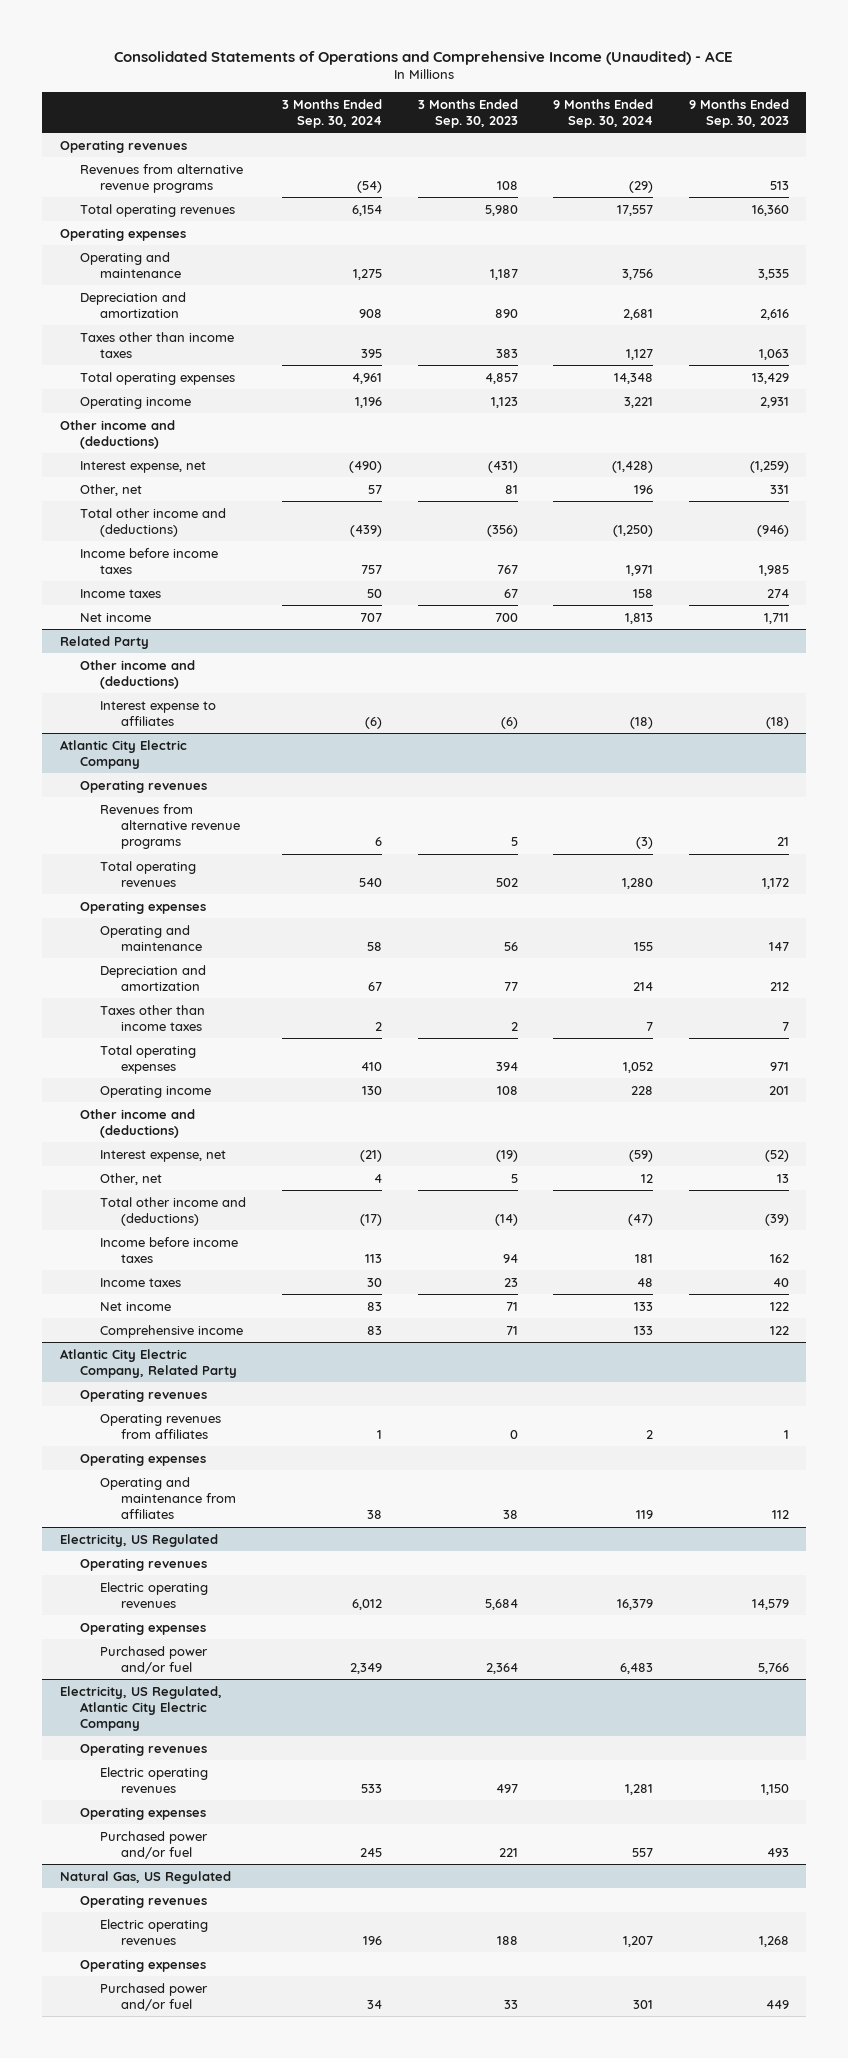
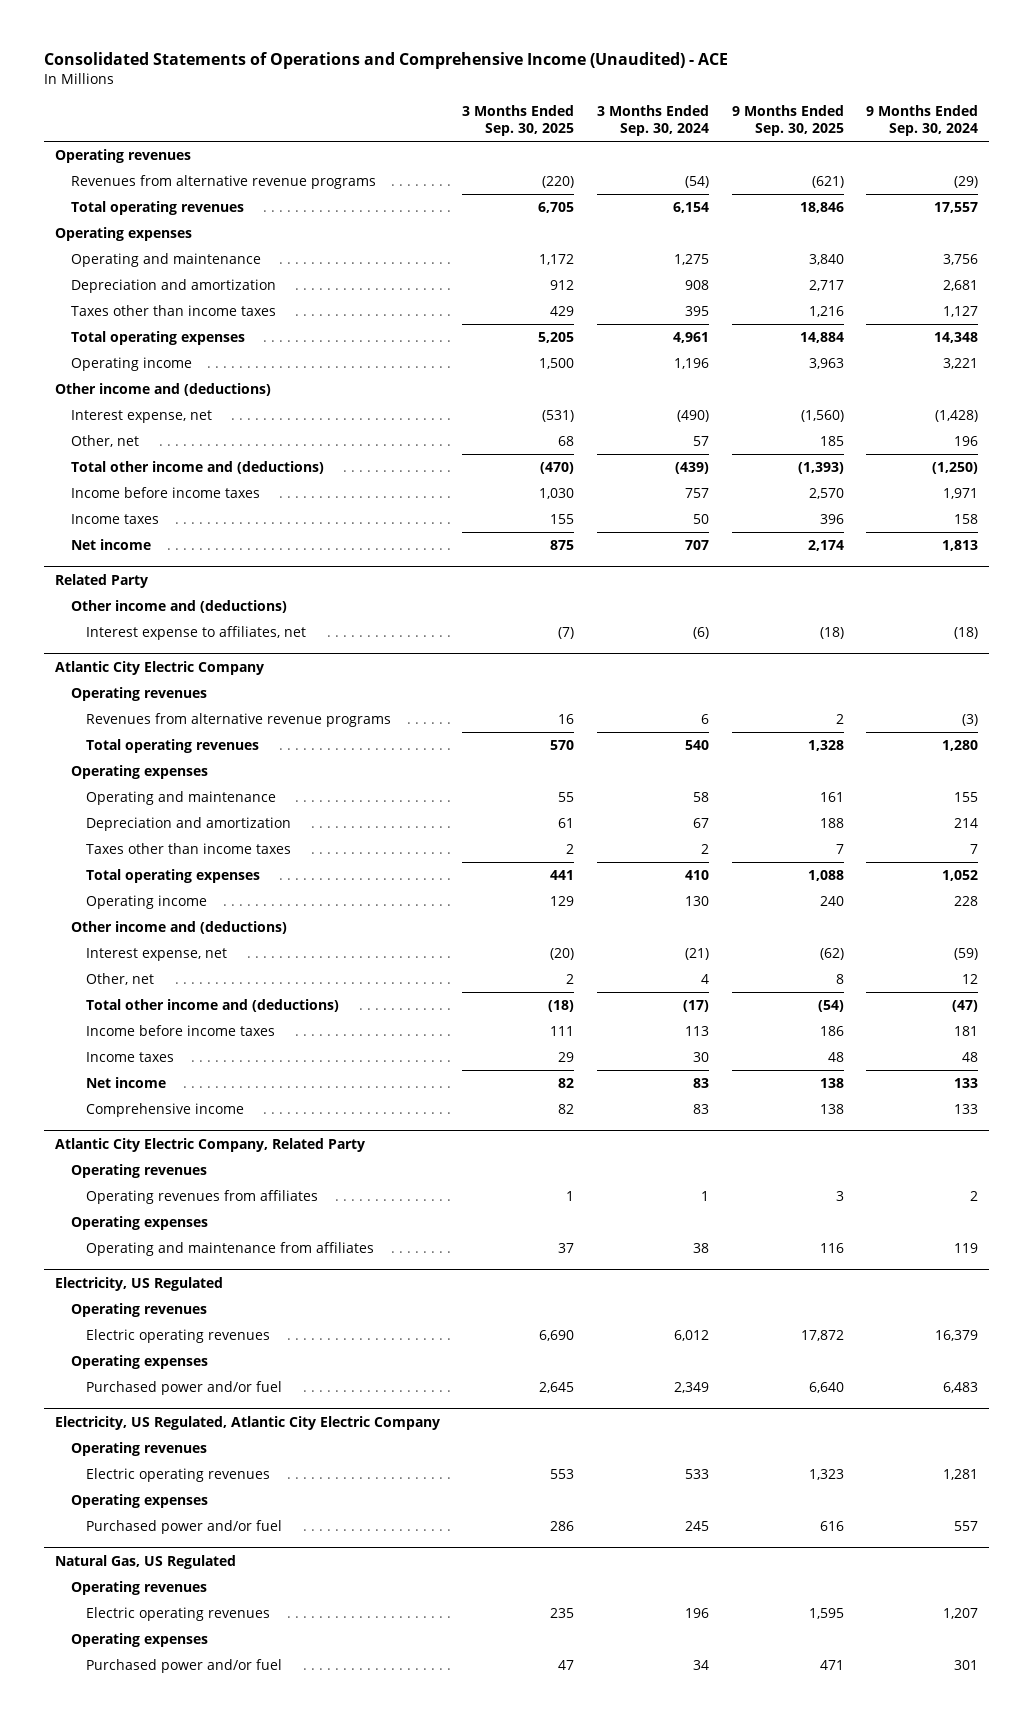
[417,98,518,129] 3 Months Ended Sep. 30, 2023 -> none
[688,98,789,129] 9 Months Ended Sep. 30, 2023 -> none
none -> [462,104,575,137] 3 Months Ended Sep. 30, 2025
none -> [731,104,844,137] 9 Months Ended Sep. 30, 2025
[100,700,217,726] Interest expense to affiliates -> [86,626,307,641] Interest expense to affiliates, net

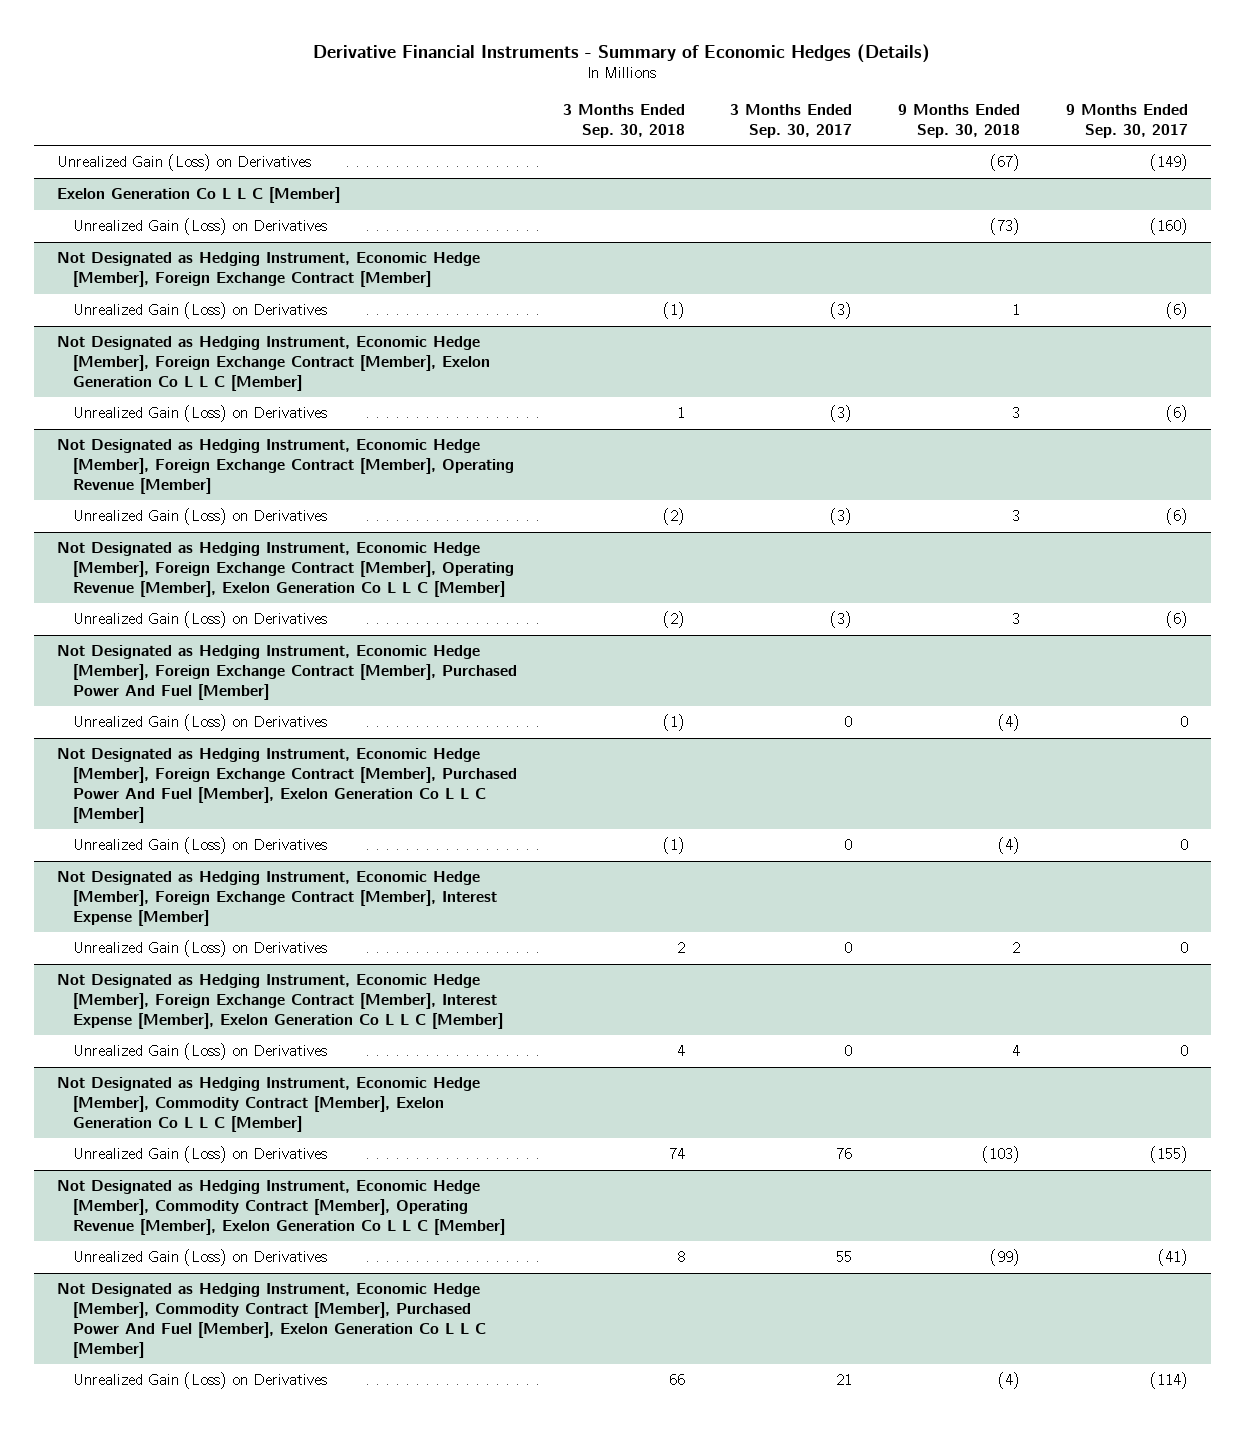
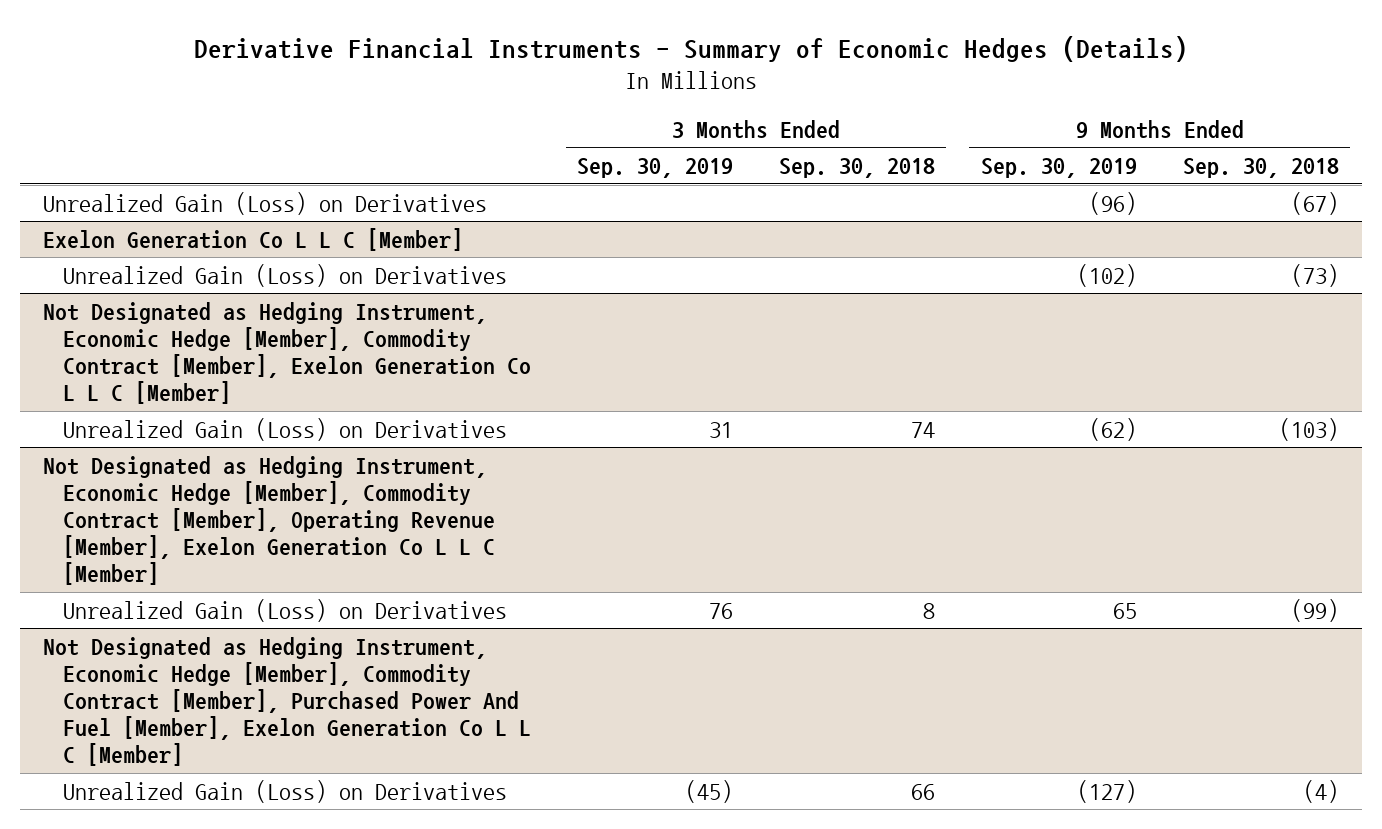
[730,103,853,138] 3 Months Ended Sep. 30, 2017 -> none
[1065,103,1188,138] 9 Months Ended Sep. 30, 2017 -> none
none -> [577,158,734,179] Sep. 30, 2019
none -> [980,158,1137,179] Sep. 30, 2019
[56,252,480,287] Not Designated as Hedging Instrument, Economic Hedge [Member], Foreign Exchange Contract [Member] -> none
[73,302,328,320] Unrealized Gain (Loss) on Derivatives -> none
[56,336,491,391] Not Designated as Hedging Instrument, Economic Hedge [Member], Foreign Exchange Contract [Member], Exelon Generation Co L L C [Member] -> none
[73,405,328,423] Unrealized Gain (Loss) on Derivatives -> none
[56,439,515,494] Not Designated as Hedging Instrument, Economic Hedge [Member], Foreign Exchange Contract [Member], Operating Revenue [Member] -> none
[73,508,328,526] Unrealized Gain (Loss) on Derivatives -> none
[56,542,515,597] Not Designated as Hedging Instrument, Economic Hedge [Member], Foreign Exchange Contract [Member], Operating Revenue [Member], Exelon Generation Co L L C [Member] -> none
[73,611,328,629] Unrealized Gain (Loss) on Derivatives -> none
[56,645,518,700] Not Designated as Hedging Instrument, Economic Hedge [Member], Foreign Exchange Contract [Member], Purchased Power And Fuel [Member] -> none
[73,714,328,732] Unrealized Gain (Loss) on Derivatives -> none
[56,748,518,823] Not Designated as Hedging Instrument, Economic Hedge [Member], Foreign Exchange Contract [Member], Purchased Power And Fuel [Member], Exelon Generation Co L L C [Member] -> none
[73,837,328,855] Unrealized Gain (Loss) on Derivatives -> none
[56,871,498,926] Not Designated as Hedging Instrument, Economic Hedge [Member], Foreign Exchange Contract [Member], Interest Expense [Member] -> none
[73,940,328,958] Unrealized Gain (Loss) on Derivatives -> none
[56,974,504,1029] Not Designated as Hedging Instrument, Economic Hedge [Member], Foreign Exchange Contract [Member], Interest Expense [Member], Exelon Generation Co L L C [Member] -> none
[73,1043,328,1061] Unrealized Gain (Loss) on Derivatives -> none

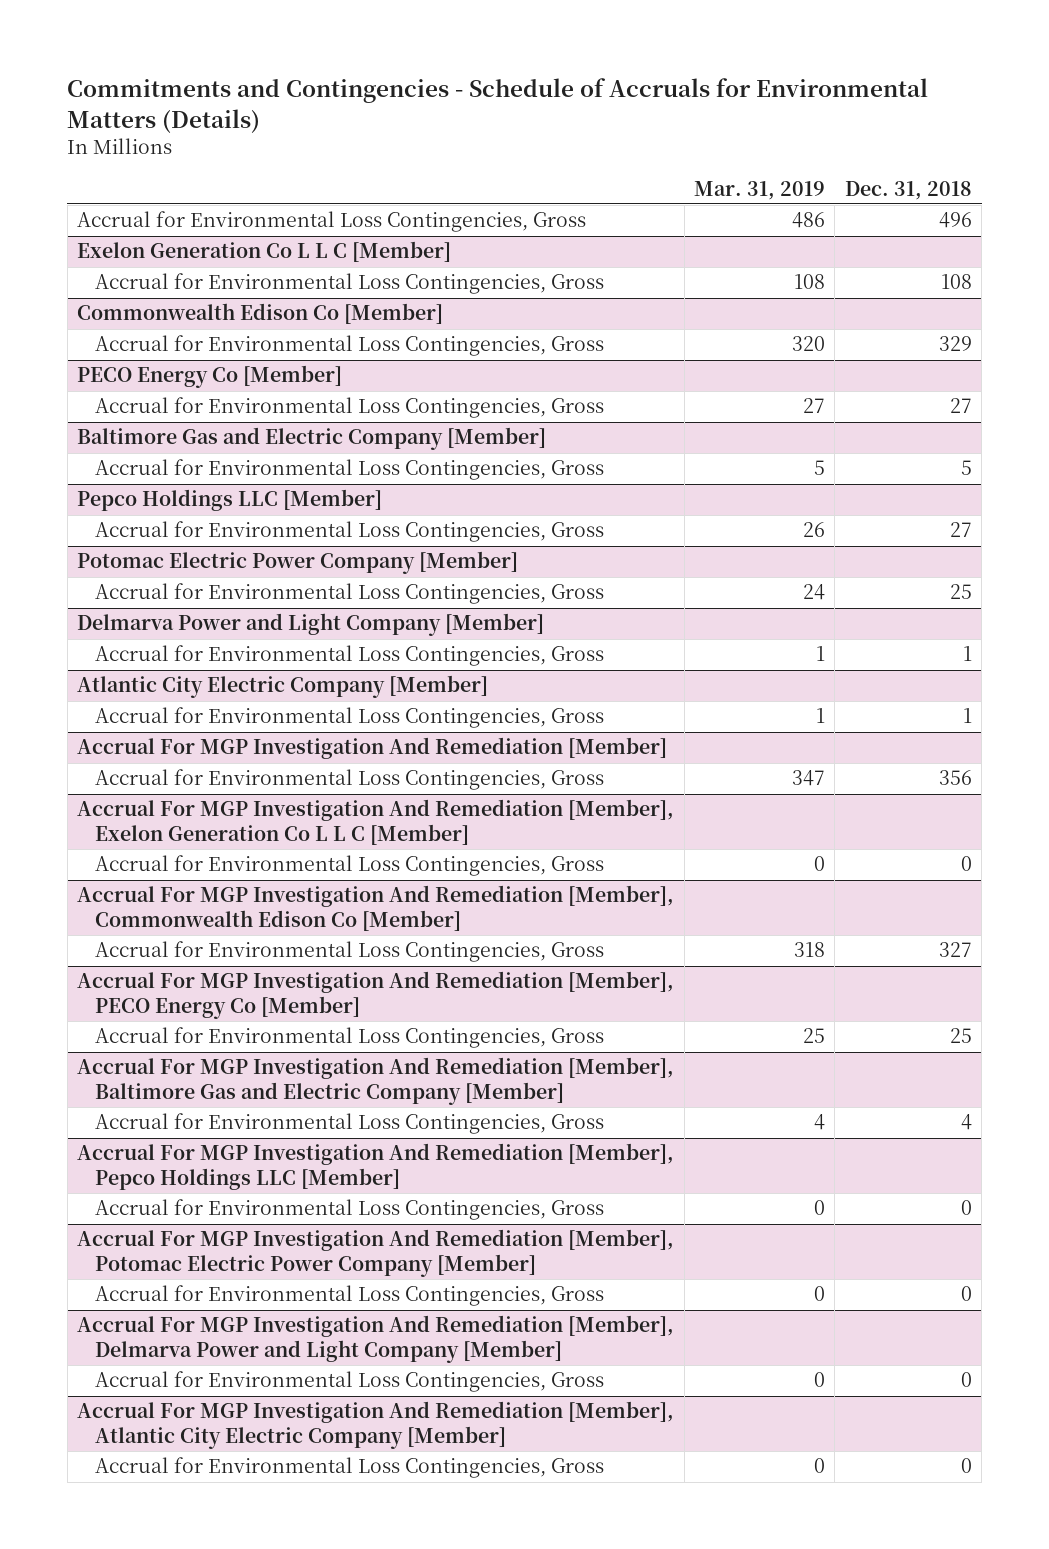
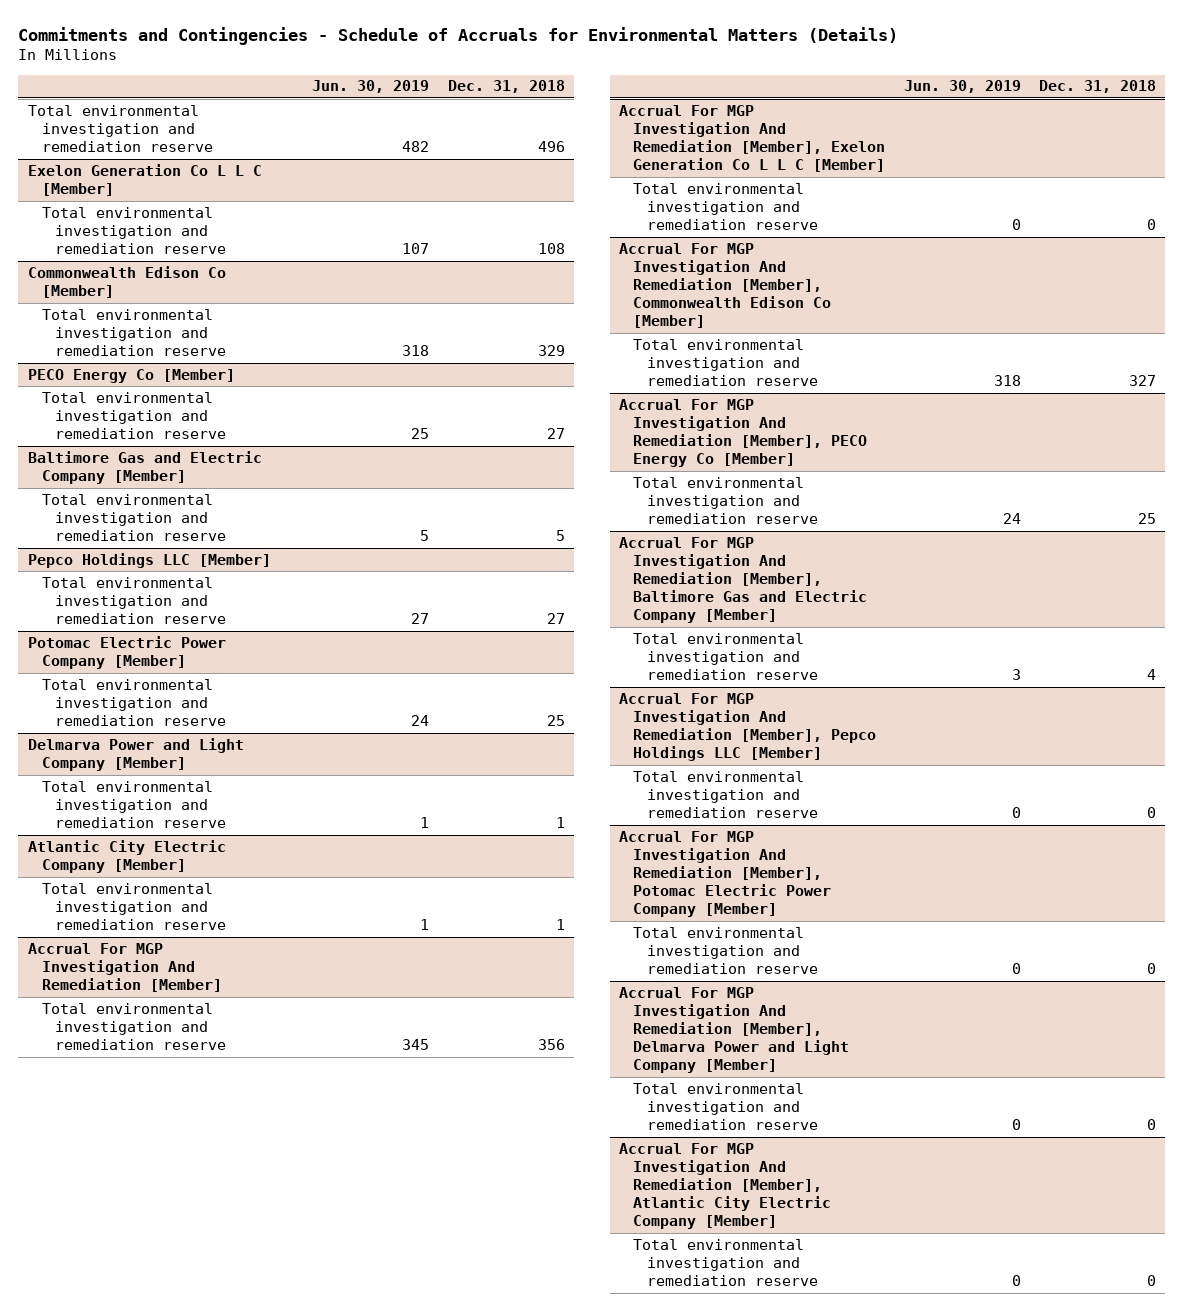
[693,180,825,200] Mar. 31, 2019 -> none
none -> [312,80,430,94] Jun. 30, 2019
[77,211,587,233] Accrual for Environmental Loss Contingencies, Gross -> [27,104,213,153] Total environmental investigation and remediation reserve
[95,273,605,295] Accrual for Environmental Loss Contingencies, Gross -> [41,206,227,255] Total environmental investigation and remediation reserve
[95,335,605,357] Accrual for Environmental Loss Contingencies, Gross -> [41,308,227,357] Total environmental investigation and remediation reserve
[95,397,605,419] Accrual for Environmental Loss Contingencies, Gross -> [41,391,227,440] Total environmental investigation and remediation reserve
[95,459,605,481] Accrual for Environmental Loss Contingencies, Gross -> [41,493,227,542] Total environmental investigation and remediation reserve
[95,521,605,543] Accrual for Environmental Loss Contingencies, Gross -> [41,576,227,625] Total environmental investigation and remediation reserve
[95,583,605,605] Accrual for Environmental Loss Contingencies, Gross -> [41,678,227,727] Total environmental investigation and remediation reserve
[95,645,605,667] Accrual for Environmental Loss Contingencies, Gross -> [41,780,227,829] Total environmental investigation and remediation reserve
[95,707,605,729] Accrual for Environmental Loss Contingencies, Gross -> [41,882,227,931] Total environmental investigation and remediation reserve
[95,769,605,791] Accrual for Environmental Loss Contingencies, Gross -> [41,1002,227,1051] Total environmental investigation and remediation reserve
[95,855,605,877] Accrual for Environmental Loss Contingencies, Gross -> [633,182,818,231] Total environmental investigation and remediation reserve
[95,941,605,963] Accrual for Environmental Loss Contingencies, Gross -> [633,338,818,387] Total environmental investigation and remediation reserve
[95,1027,605,1049] Accrual for Environmental Loss Contingencies, Gross -> [633,476,818,525] Total environmental investigation and remediation reserve
[95,1113,605,1135] Accrual for Environmental Loss Contingencies, Gross -> [633,632,818,681] Total environmental investigation and remediation reserve
[95,1199,605,1221] Accrual for Environmental Loss Contingencies, Gross -> [633,770,818,819] Total environmental investigation and remediation reserve
[95,1285,605,1307] Accrual for Environmental Loss Contingencies, Gross -> [633,926,818,975] Total environmental investigation and remediation reserve
[95,1371,605,1393] Accrual for Environmental Loss Contingencies, Gross -> [633,1082,818,1131] Total environmental investigation and remediation reserve
[95,1457,605,1479] Accrual for Environmental Loss Contingencies, Gross -> [633,1238,818,1287] Total environmental investigation and remediation reserve

